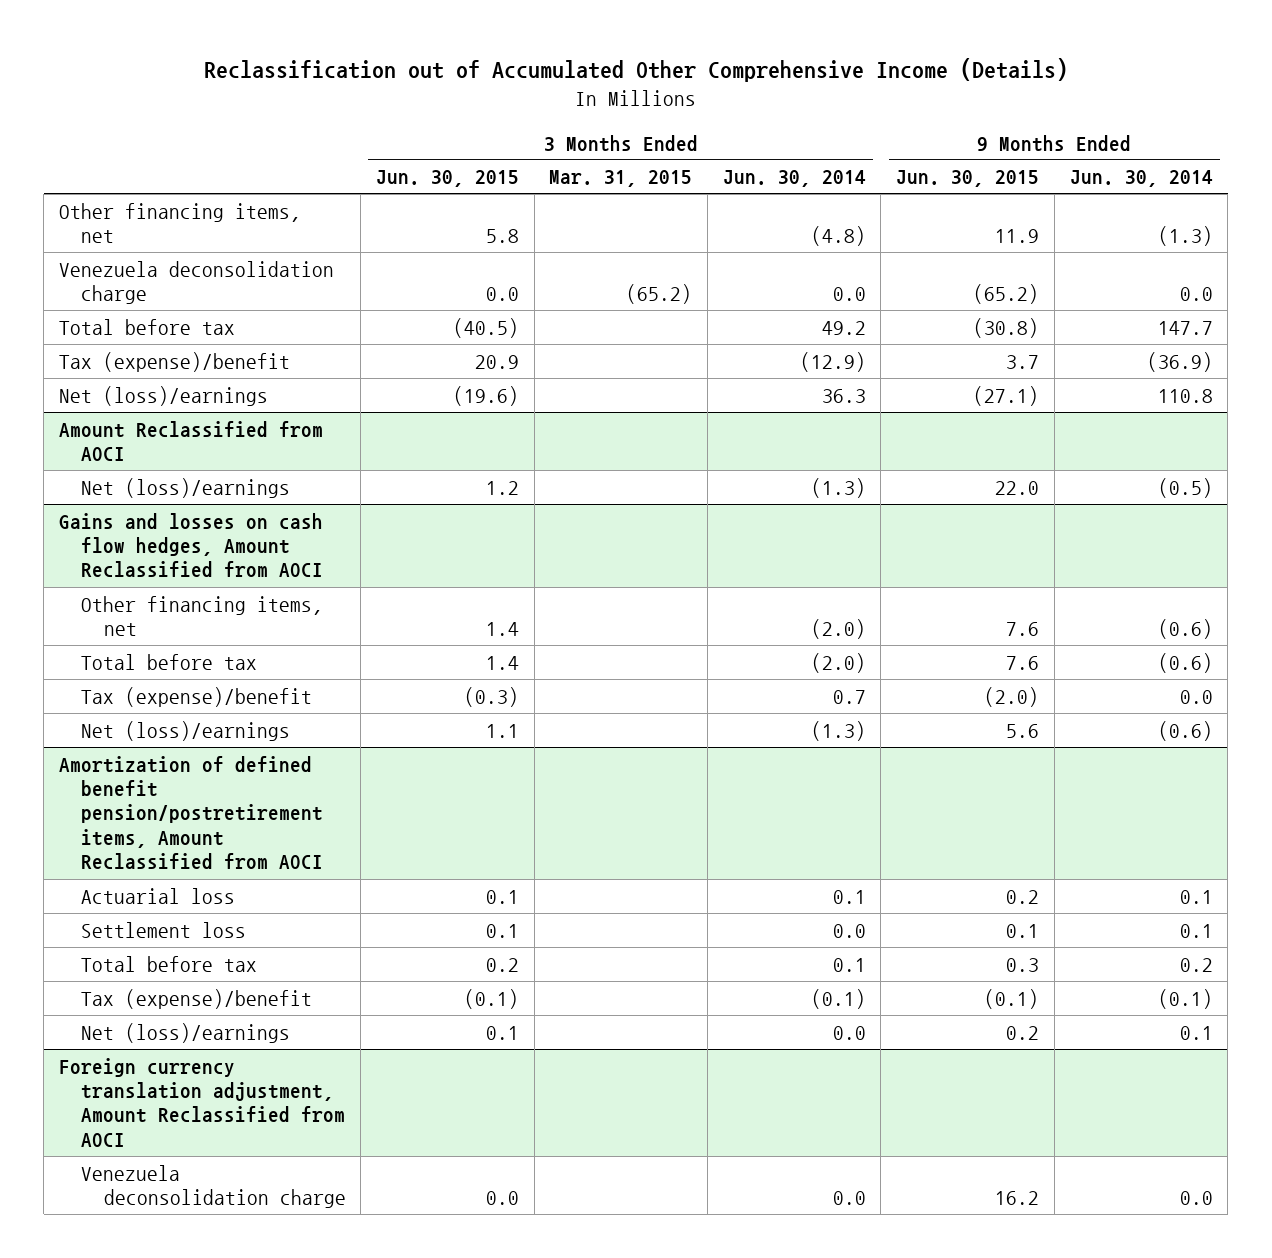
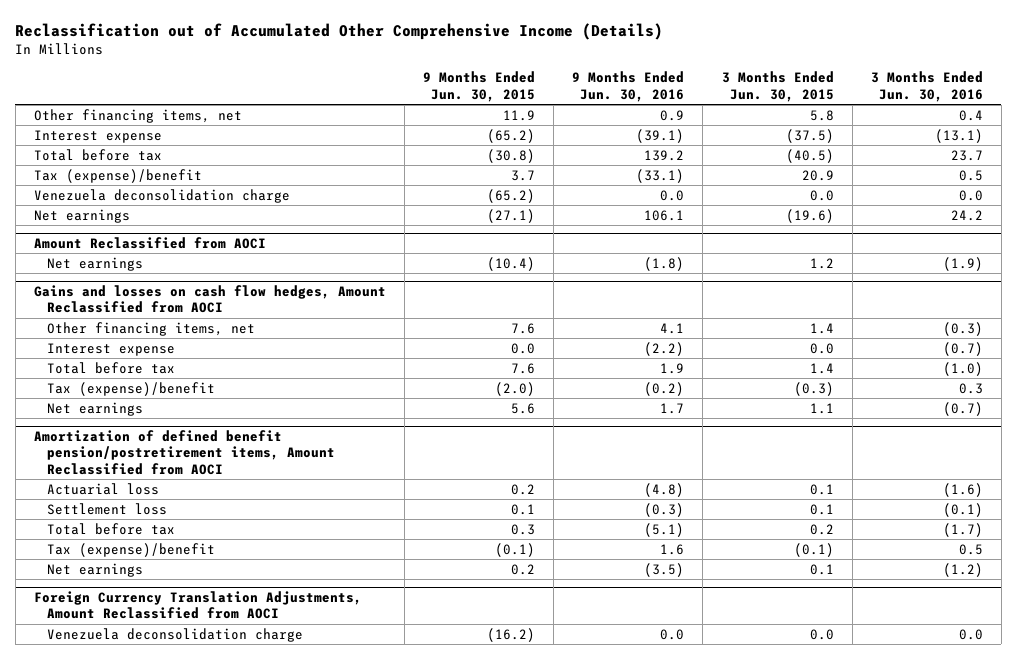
[549,170,693,188] Mar. 31, 2015 -> none
[722,170,866,188] Jun. 30, 2014 -> none
[1069,170,1213,188] Jun. 30, 2014 -> none
none -> [572,71,685,102] 9 Months Ended Jun. 30, 2016
none -> [870,71,983,102] 3 Months Ended Jun. 30, 2016
none -> [33,129,162,143] Interest expense
[59,260,335,305] Venezuela deconsolidation charge -> [33,188,290,203] Venezuela deconsolidation charge
[59,385,269,406] Net (loss)/earnings -> [33,208,130,223] Net earnings
[81,477,291,498] Net (loss)/earnings -> [46,256,143,271] Net earnings
[995,480,1040,495] 22.0 -> [487,256,536,271] (10.4)
none -> [46,342,175,356] Interest expense
[81,720,291,741] Net (loss)/earnings -> [46,401,143,416] Net earnings
[81,1022,291,1043] Net (loss)/earnings -> [46,562,143,577] Net earnings
[59,1057,346,1147] Foreign currency translation adjustment, Amount Reclassified from AOCI -> [33,590,362,620] Foreign Currency Translation Adjustments, Amount Reclassified from AOCI
[995,1191,1040,1206] 16.2 -> [487,627,536,642] (16.2)

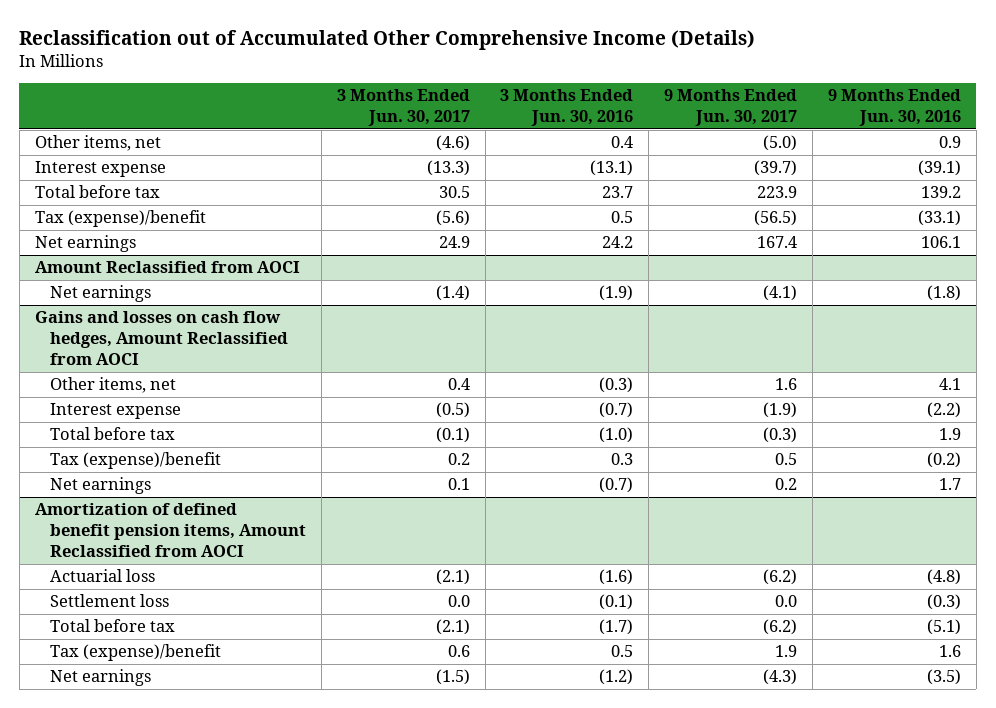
[423,71,536,102] 9 Months Ended Jun. 30, 2015 -> none
[721,71,834,102] 3 Months Ended Jun. 30, 2015 -> none
none -> [336,89,470,127] 3 Months Ended Jun. 30, 2017
none -> [664,89,798,127] 9 Months Ended Jun. 30, 2017
[33,108,242,123] Other financing items, net -> [34,135,161,152] Other items, net
[33,188,290,203] Venezuela deconsolidation charge -> none
[46,321,255,336] Other financing items, net -> [49,377,176,394] Other items, net
[33,429,335,475] Amortization of defined benefit pension/postretirement items, Amount Reclassified from AOCI -> [34,503,306,558] Amortization of defined benefit pension items, Amount Reclassified from AOCI
[33,590,362,620] Foreign Currency Translation Adjustments, Amount Reclassified from AOCI -> none
[46,627,303,642] Venezuela deconsolidation charge -> none

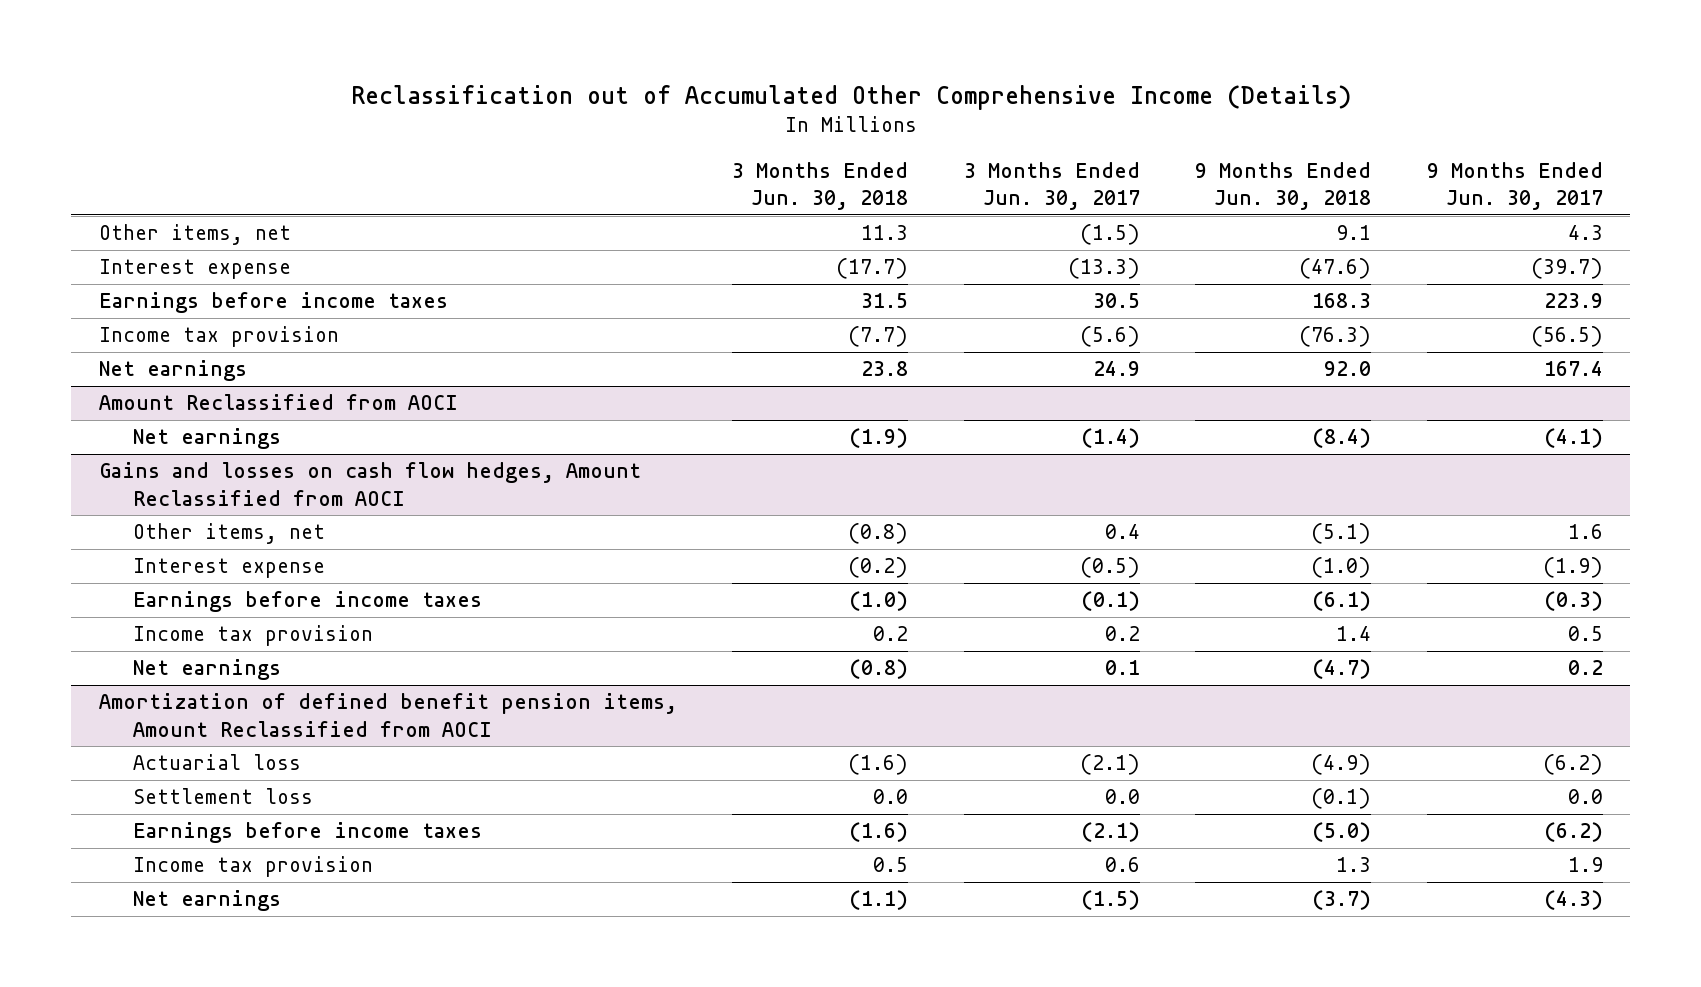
[500,89,634,127] 3 Months Ended Jun. 30, 2016 -> none
[827,89,961,127] 9 Months Ended Jun. 30, 2016 -> none
none -> [732,161,909,211] 3 Months Ended Jun. 30, 2018
none -> [1195,161,1372,211] 9 Months Ended Jun. 30, 2018
[435,135,470,152] (4.6) -> [1079,224,1140,246] (1.5)
[763,135,798,152] (5.0) -> [1567,225,1603,241] 4.3
[34,185,160,199] Total before tax -> [98,292,448,314] Earnings before income taxes
[34,210,206,228] Tax (expense)/benefit -> [98,326,339,348] Income tax provision
[49,427,175,441] Total before tax -> [132,591,482,613] Earnings before income taxes
[49,452,221,470] Tax (expense)/benefit -> [132,625,373,647] Income tax provision
[49,619,175,633] Total before tax -> [132,822,482,844] Earnings before income taxes
[49,644,221,662] Tax (expense)/benefit -> [132,856,373,878] Income tax provision

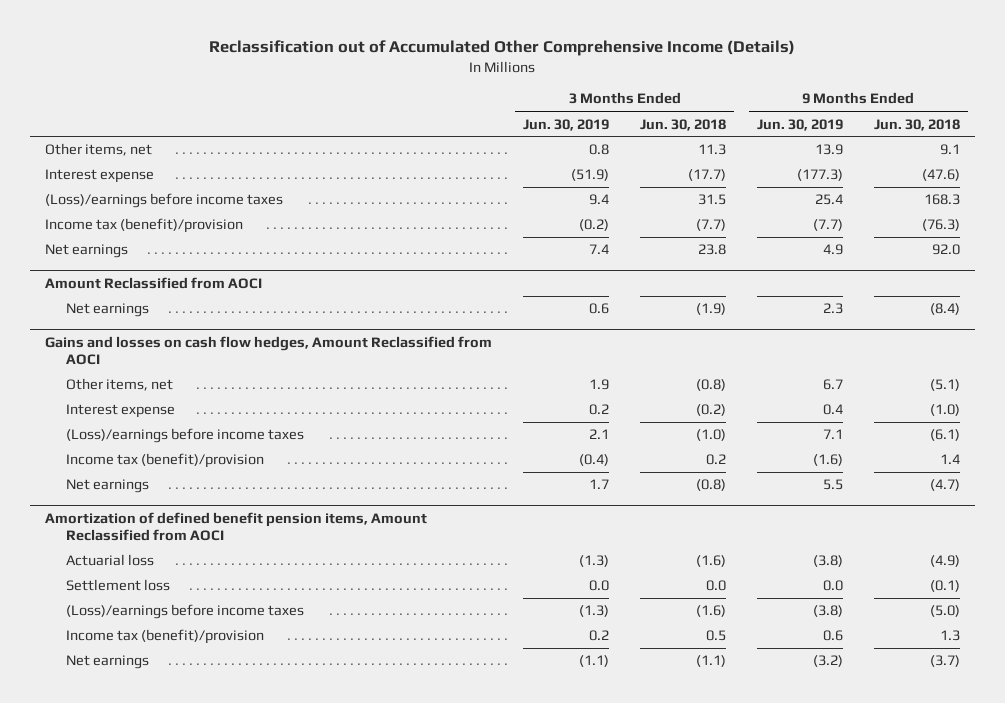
[963,161,1140,211] 3 Months Ended Jun. 30, 2017 -> none
[1426,161,1603,211] 9 Months Ended Jun. 30, 2017 -> none
none -> [523,118,610,131] Jun. 30, 2019
none -> [756,118,843,131] Jun. 30, 2019
[98,292,448,314] Earnings before income taxes -> [45,193,284,209] (Loss)/earnings before income taxes
[98,326,339,348] Income tax provision -> [45,218,244,234] Income tax (benefit)/provision
[132,591,482,613] Earnings before income taxes -> [65,428,304,444] (Loss)/earnings before income taxes
[132,625,373,647] Income tax provision -> [65,453,264,469] Income tax (benefit)/provision
[132,822,482,844] Earnings before income taxes -> [65,604,304,620] (Loss)/earnings before income taxes
[132,856,373,878] Income tax provision -> [65,629,264,645] Income tax (benefit)/provision

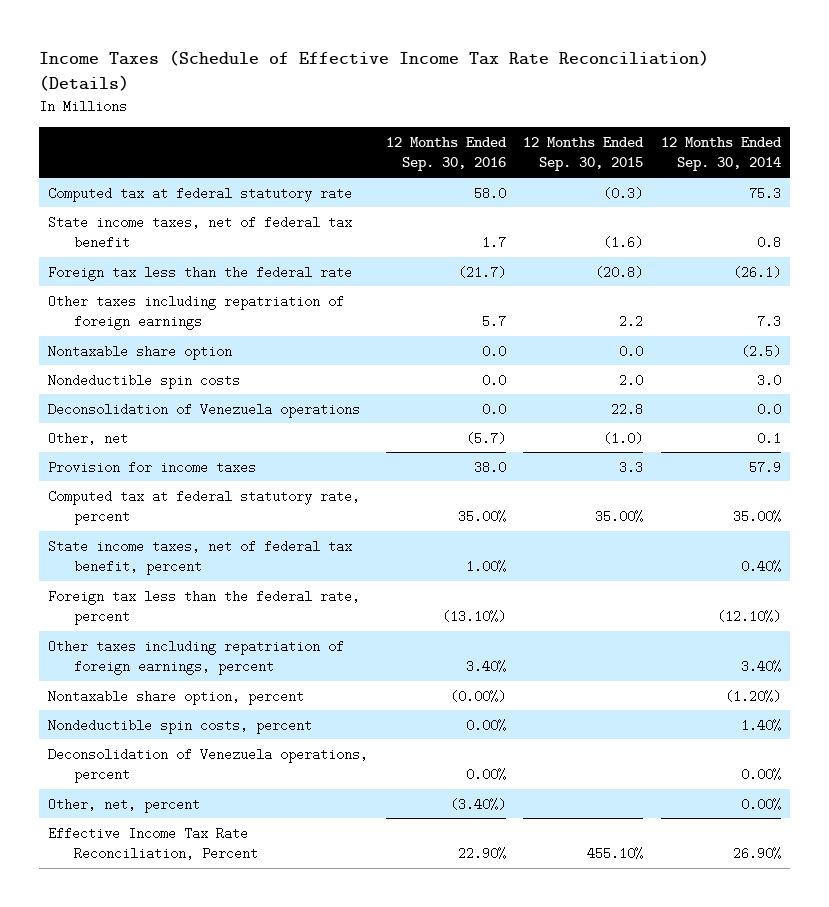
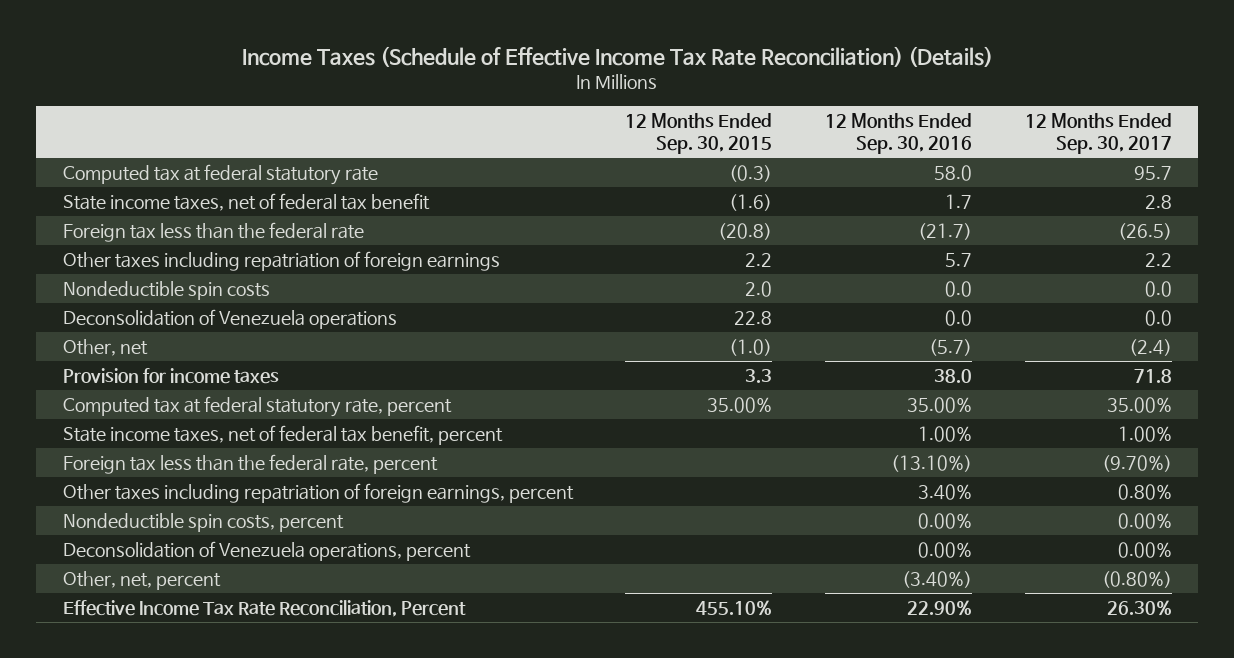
[660,136,782,172] 12 Months Ended Sep. 30, 2014 -> none
none -> [1024,112,1172,155] 12 Months Ended Sep. 30, 2017
[48,344,233,360] Nontaxable share option -> none
[48,689,305,705] Nontaxable share option, percent -> none

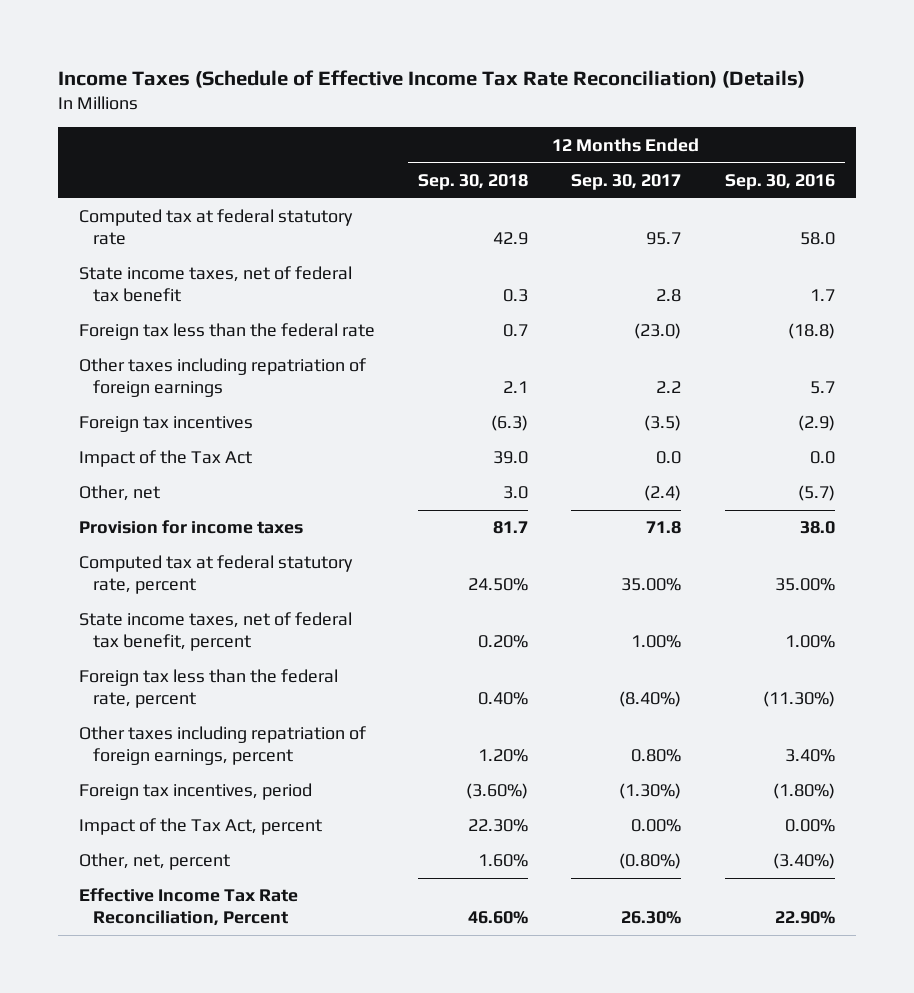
[625,112,773,155] 12 Months Ended Sep. 30, 2015 -> none
none -> [418,173,529,190] Sep. 30, 2018
[918,222,973,240] (21.7) -> [787,323,835,340] (18.8)
[1117,222,1172,240] (26.5) -> [634,323,682,340] (23.0)
[62,280,270,300] Nondeductible spin costs -> none
[62,308,397,329] Deconsolidation of Venezuela operations -> none
none -> [79,416,254,433] Foreign tax incentives
none -> [79,450,253,468] Impact of the Tax Act
[891,454,973,472] (13.10%) -> [762,690,835,707] (11.30%)
[1101,454,1172,472] (9.70%) -> [619,690,682,707] (8.40%)
[62,512,344,532] Nondeductible spin costs, percent -> none
[62,540,471,561] Deconsolidation of Venezuela operations, percent -> none
none -> [79,783,313,801] Foreign tax incentives, period
none -> [79,818,323,836] Impact of the Tax Act, percent

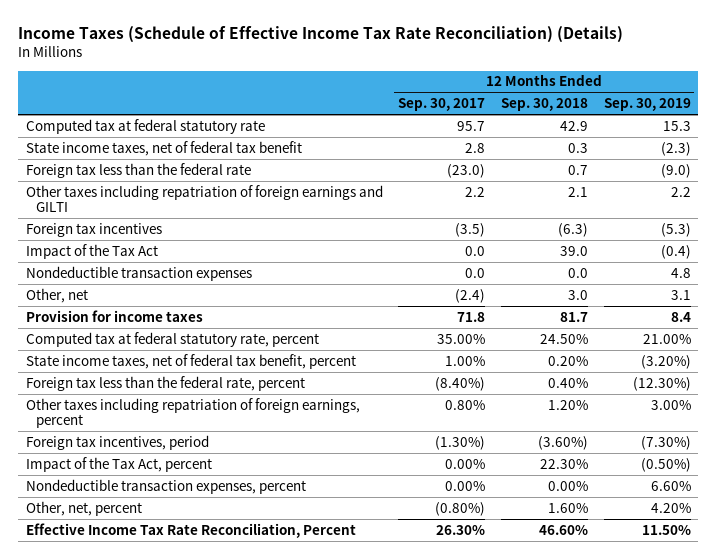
[724,173,835,190] Sep. 30, 2016 -> none
none -> [603,98,691,112] Sep. 30, 2019
[79,358,367,397] Other taxes including repatriation of foreign earnings -> [25,184,383,213] Other taxes including repatriation of foreign earnings and GILTI
none -> [25,265,252,281] Nondeductible transaction expenses
none -> [25,478,306,494] Nondeductible transaction expenses, percent

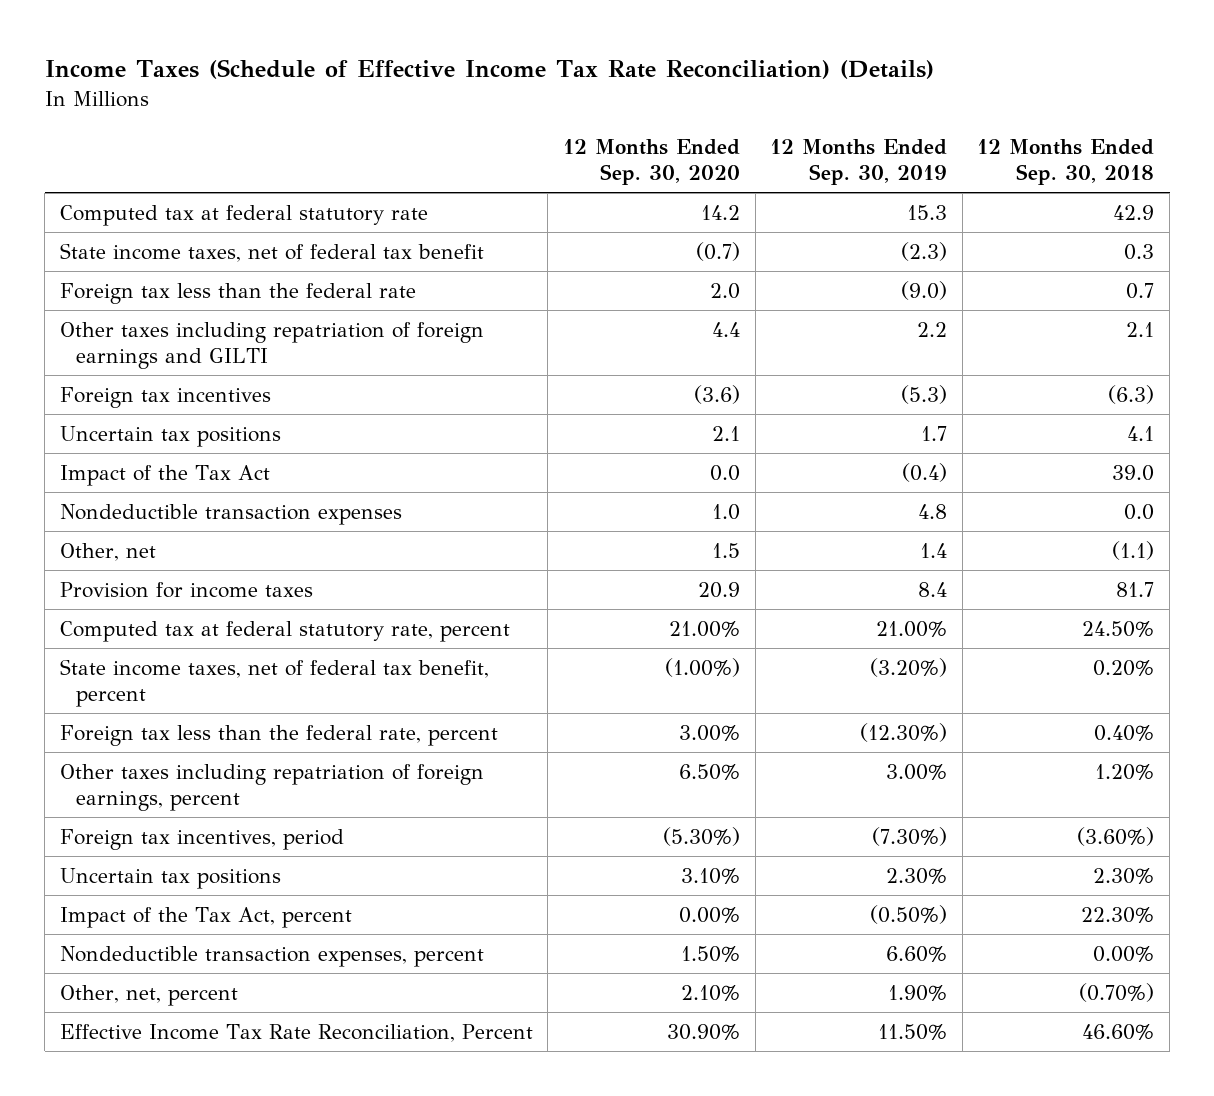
[398,98,486,112] Sep. 30, 2017 -> none
none -> [563,138,741,185] 12 Months Ended Sep. 30, 2020
none -> [59,425,281,447] Uncertain tax positions
[567,289,588,300] 3.0 -> [1112,540,1155,560] (1.1)
[670,289,691,300] 3.1 -> [920,542,948,558] 1.4
none -> [59,867,281,889] Uncertain tax positions
[547,502,588,513] 1.60% -> [1079,982,1155,1002] (0.70%)
[650,502,691,513] 4.20% -> [888,984,948,1001] 1.90%

